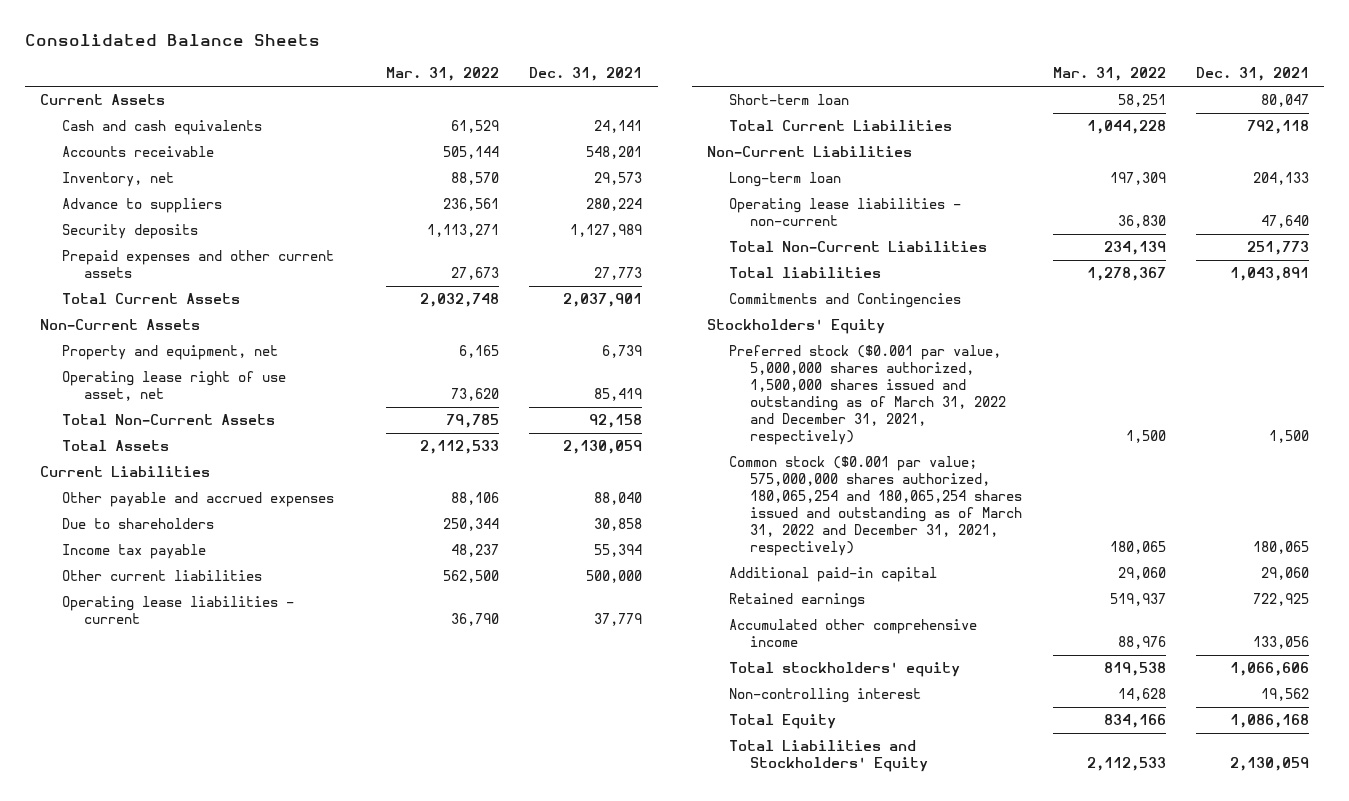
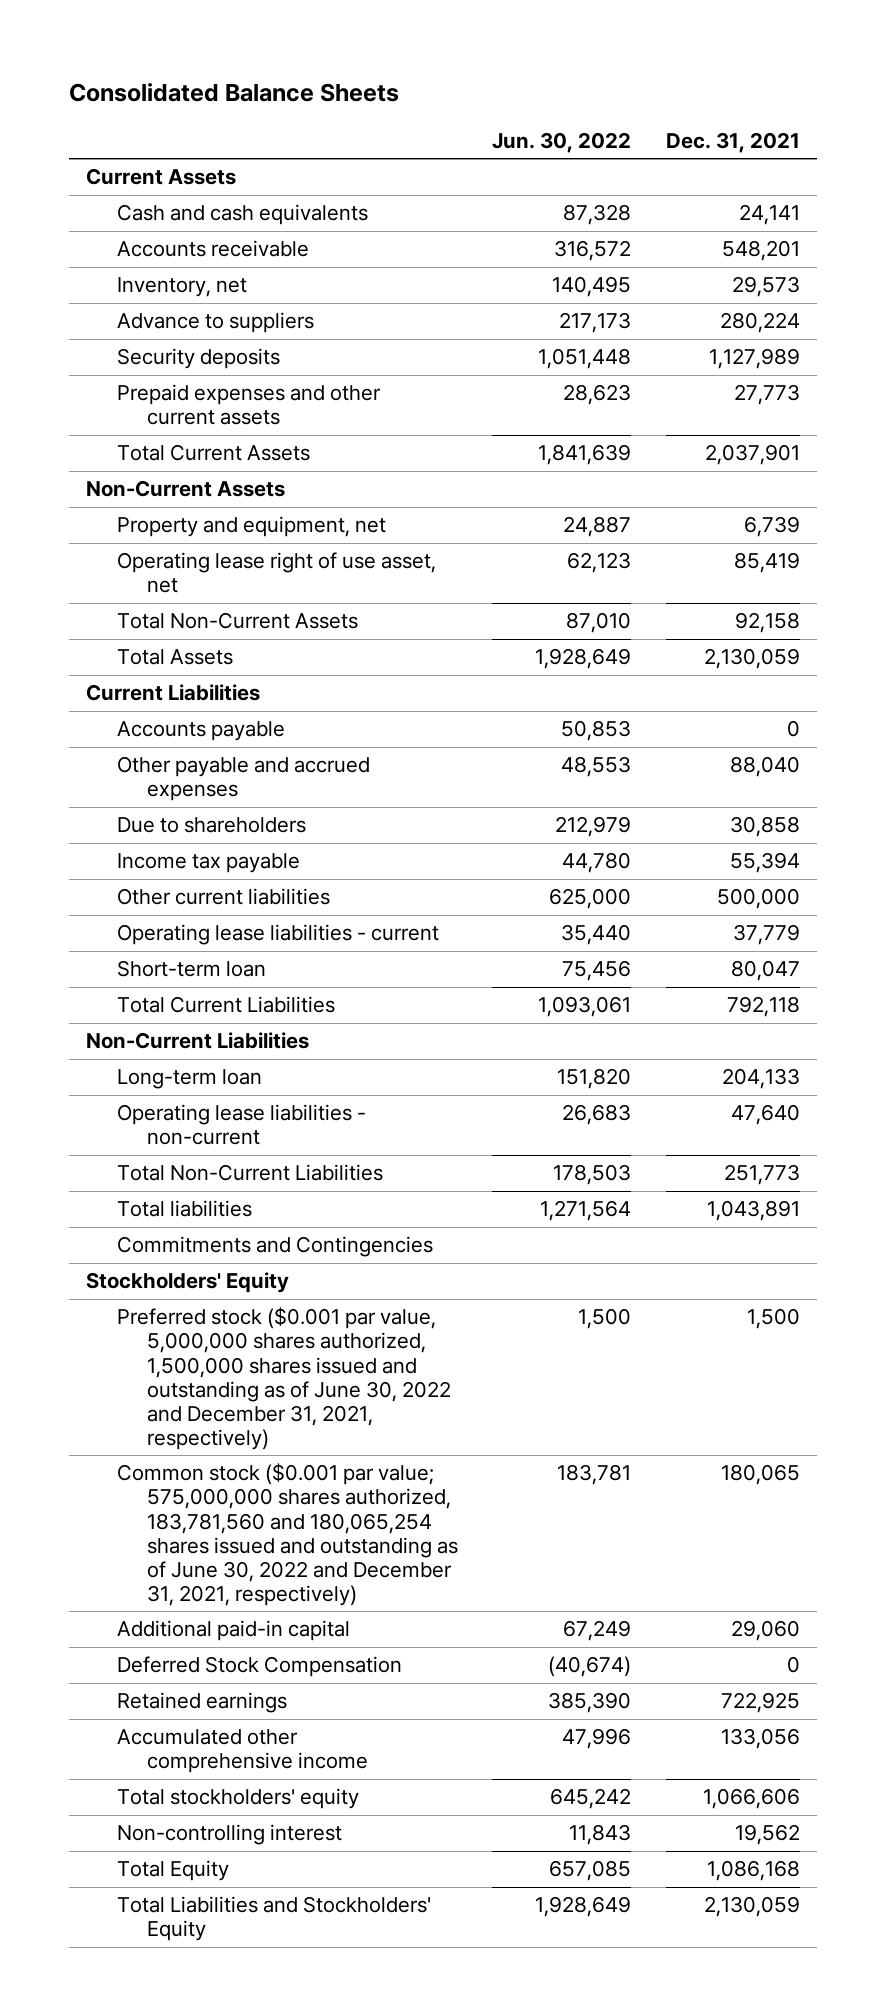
[385,67,499,82] Mar. 31, 2022 -> none
none -> [492,131,632,153] Jun. 30, 2022
none -> [116,721,285,742] Accounts payable
[728,345,1007,445] Preferred stock ($0.001 par value, 5,000,000 shares authorized, 1,500,000 shares issued and outstanding as of March 31, 2022 and December 31, 2021, respectively) -> [116,1307,452,1450] Preferred stock ($0.001 par value, 5,000,000 shares authorized, 1,500,000 shares issued and outstanding as of June 30, 2022 and December 31, 2021, respectively)
[728,456,1023,556] Common stock ($0.001 par value; 575,000,000 shares authorized, 180,065,254 and 180,065,254 shares issued and outstanding as of March 31, 2022 and December 31, 2021, respectively) -> [116,1463,459,1606] Common stock ($0.001 par value; 575,000,000 shares authorized, 183,781,560 and 180,065,254 shares issued and outstanding as of June 30, 2022 and December 31, 2021, respectively)
none -> [116,1656,402,1678] Deferred Stock Compensation

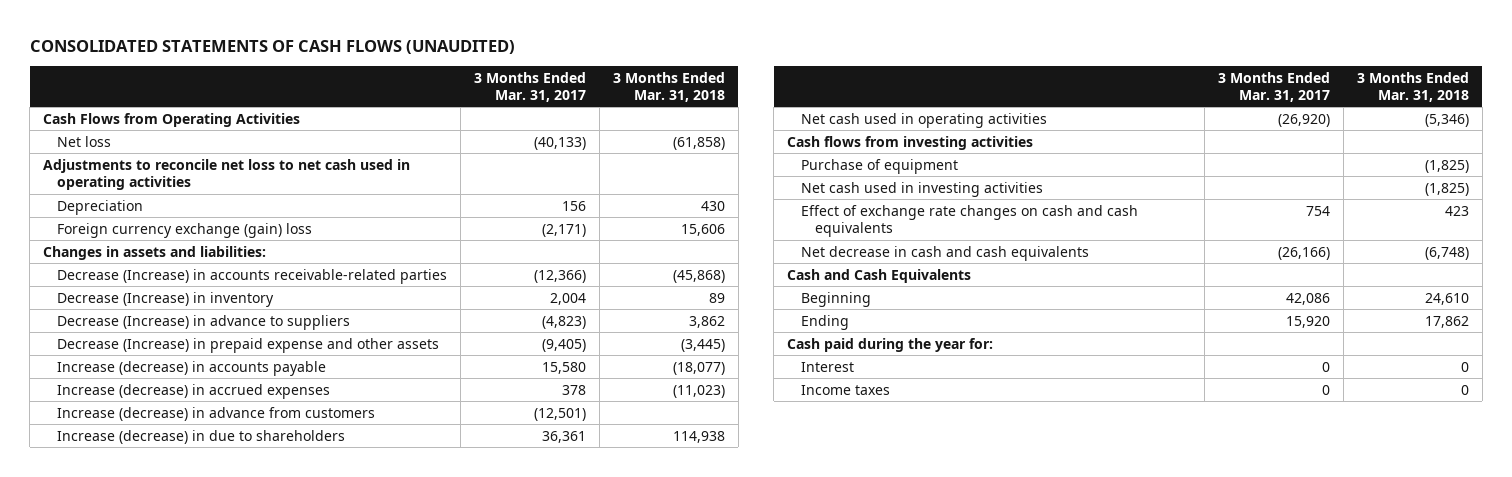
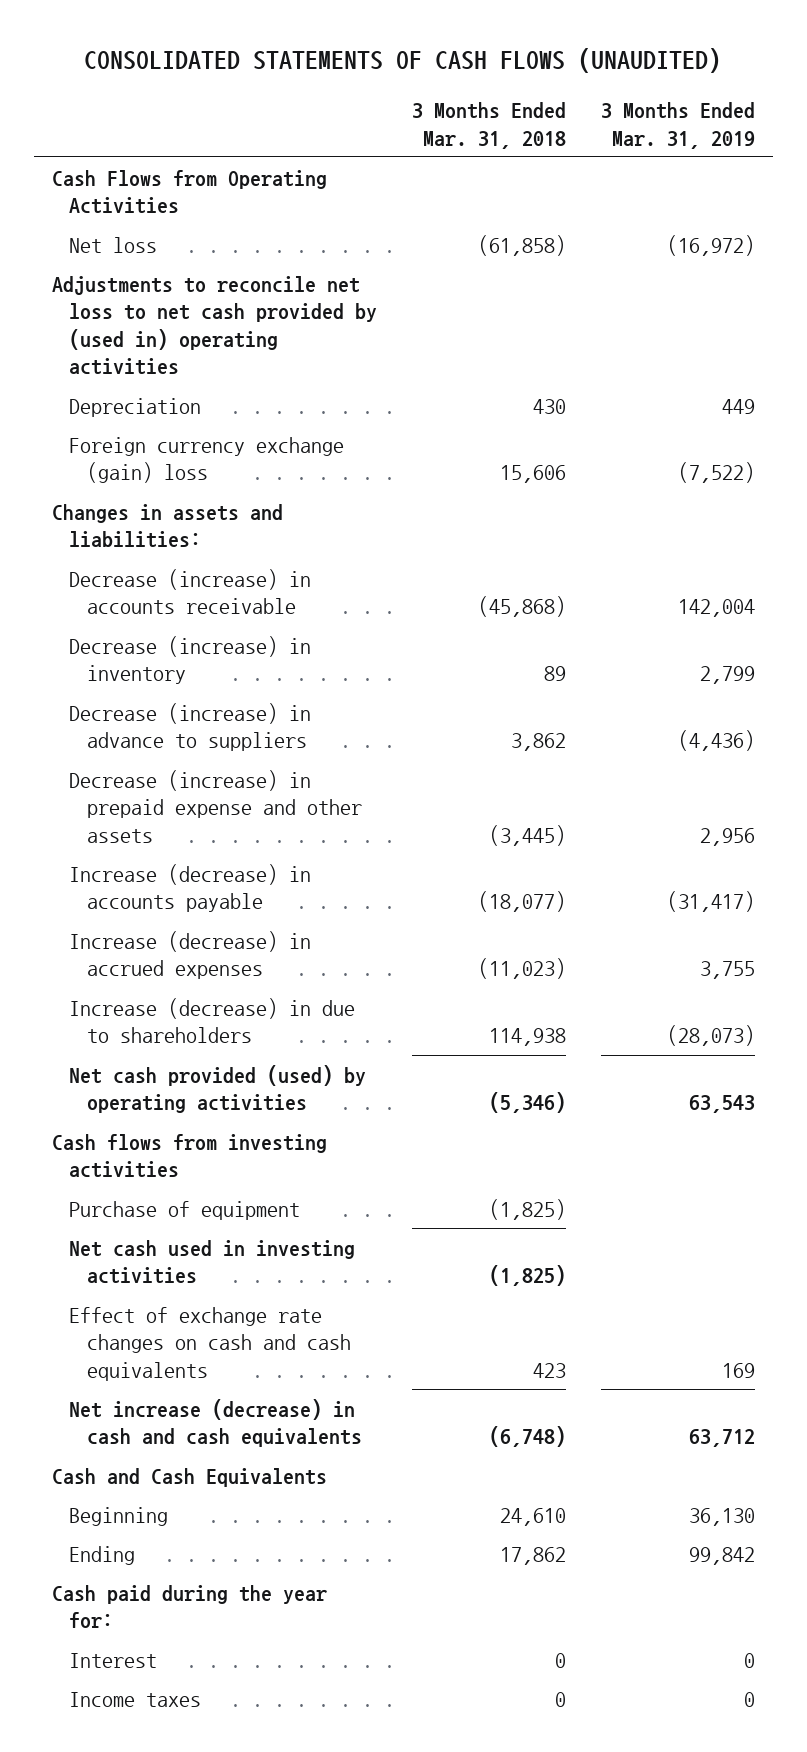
[473,71,586,102] 3 Months Ended Mar. 31, 2017 -> none
none -> [601,101,756,149] 3 Months Ended Mar. 31, 2019
[43,158,411,190] Adjustments to reconcile net loss to net cash used in operating activities -> [51,275,378,376] Adjustments to reconcile net loss to net cash provided by (used in) operating activities
[57,268,448,284] Decrease (Increase) in accounts receivable-related parties -> [69,568,312,615] Decrease (increase) in accounts receivable
[57,291,275,307] Decrease (Increase) in inventory -> [69,635,312,685] Decrease (increase) in inventory
[57,314,351,330] Decrease (Increase) in advance to suppliers -> [69,702,312,752] Decrease (increase) in advance to suppliers
[57,337,440,353] Decrease (Increase) in prepaid expense and other assets -> [69,769,362,843] Decrease (increase) in prepaid expense and other assets
[57,406,376,421] Increase (decrease) in advance from customers -> none
[801,112,1048,128] Net cash used in operating activities -> [69,1064,367,1114] Net cash provided (used) by operating activities
[801,245,1090,261] Net decrease in cash and cash equivalents -> [69,1398,362,1448] Net increase (decrease) in cash and cash equivalents

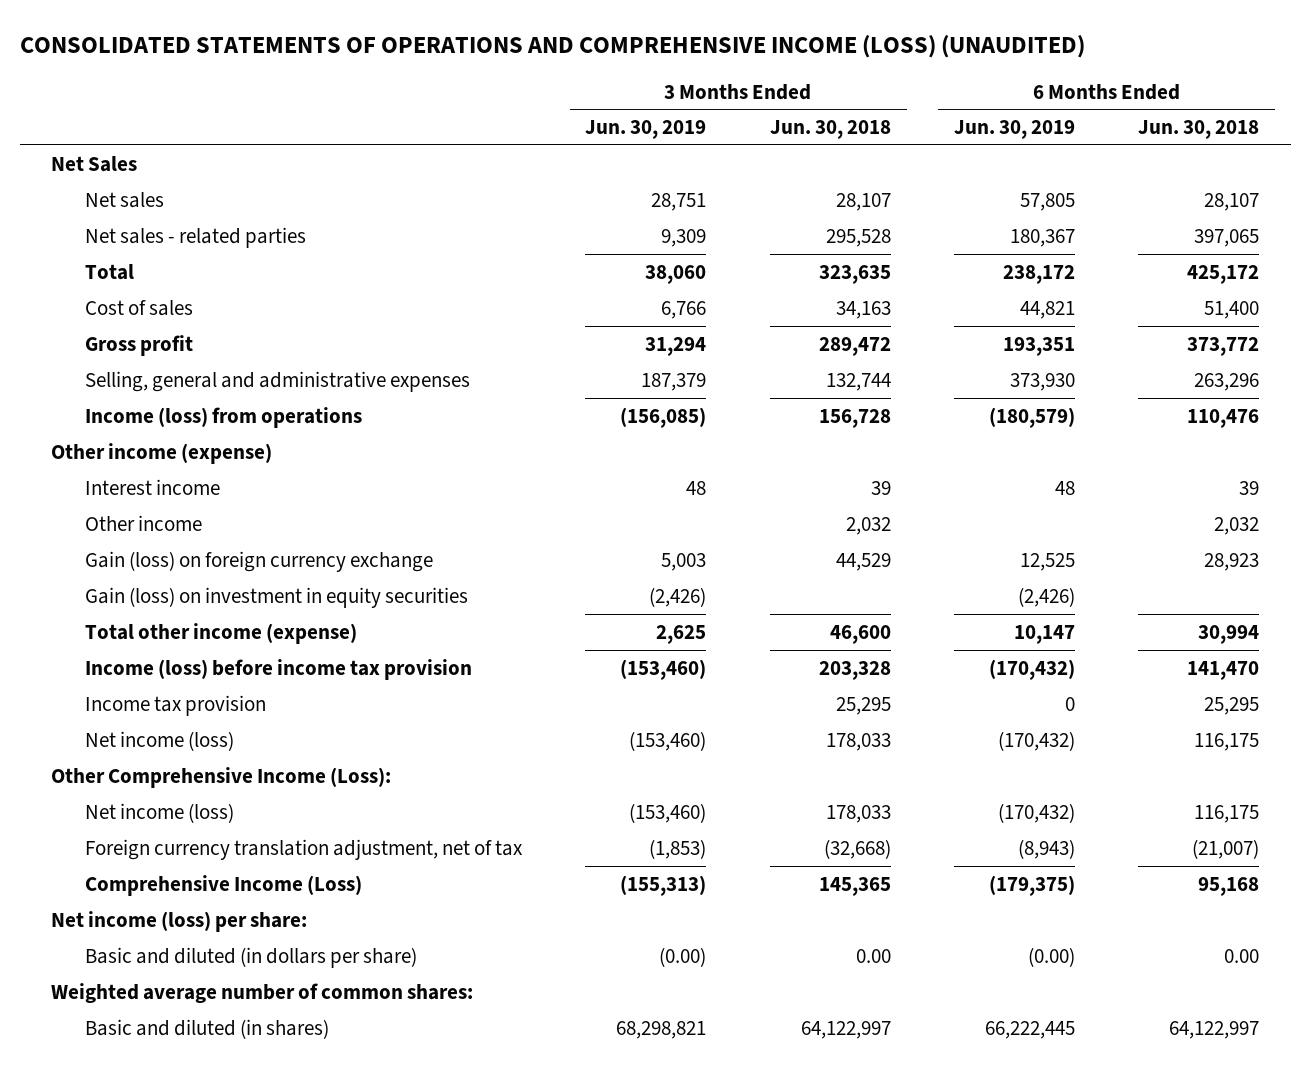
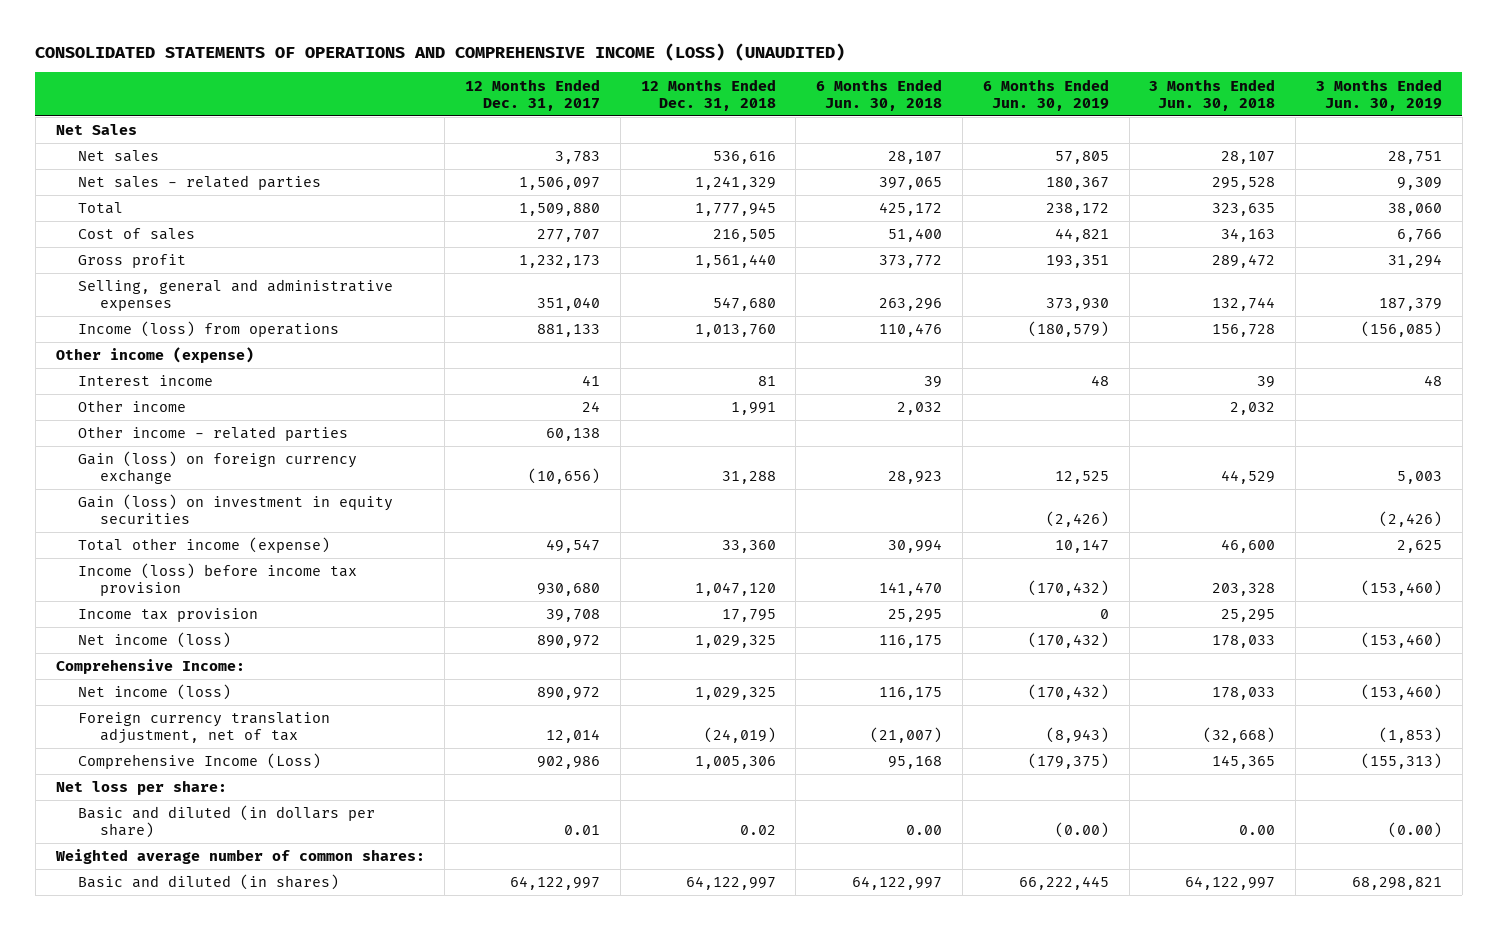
none -> [465,78,601,111] 12 Months Ended Dec. 31, 2017
none -> [640,78,776,111] 12 Months Ended Dec. 31, 2018
none -> [77,426,348,442] Other income - related parties
[51,766,392,788] Other Comprehensive Income (Loss): -> [55,659,245,675] Comprehensive Income:
[51,910,308,932] Net income (loss) per share: -> [55,780,227,796] Net loss per share:

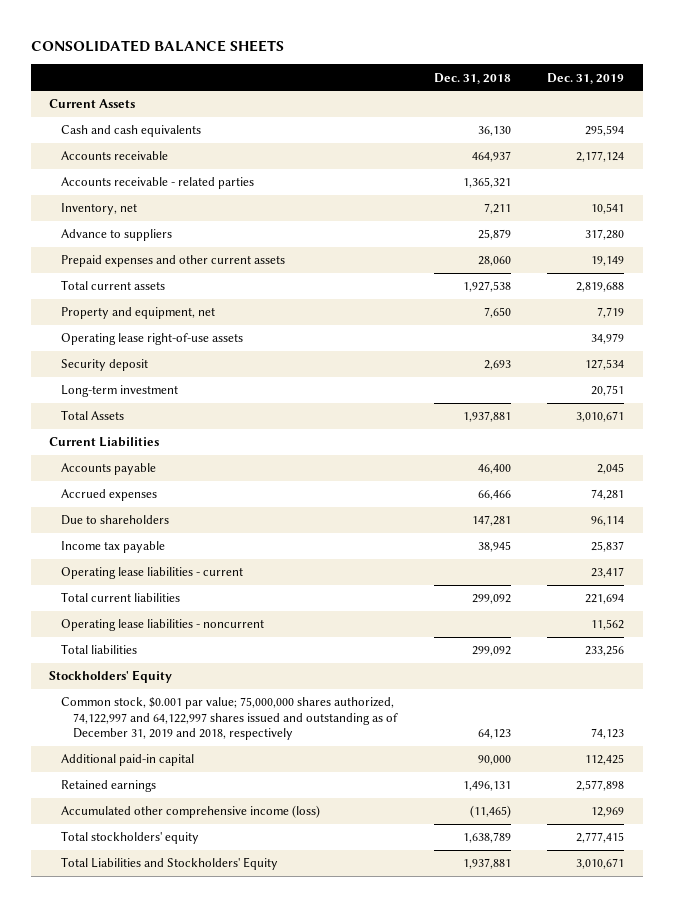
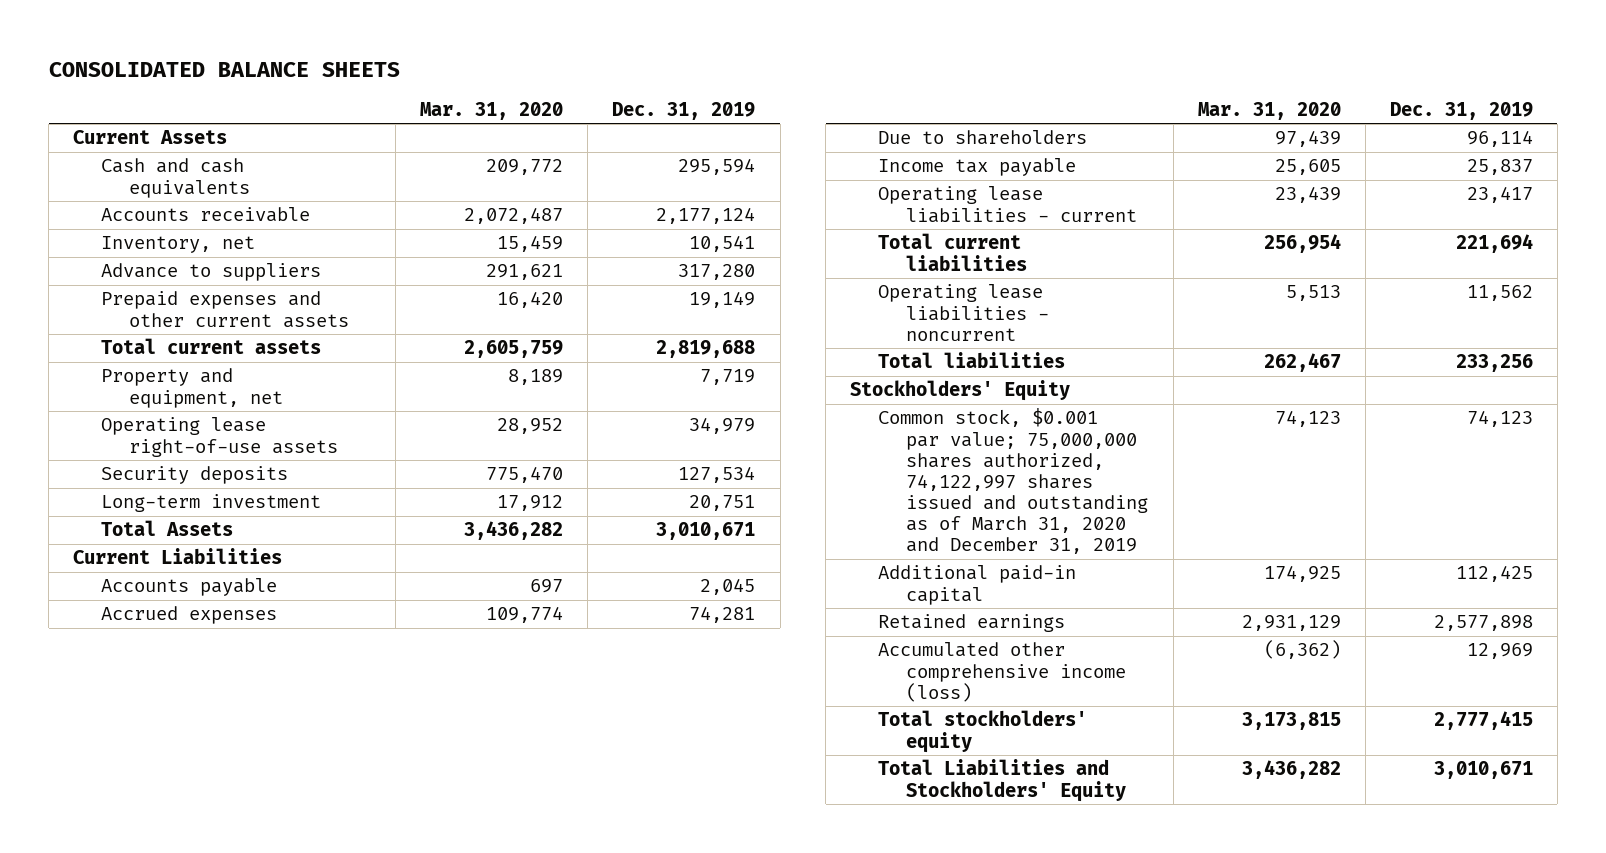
[433,72,511,84] Dec. 31, 2018 -> none
none -> [420,101,564,120] Mar. 31, 2020
[60,177,254,190] Accounts receivable - related parties -> none
[60,359,148,372] Security deposit -> [101,466,289,485] Security deposits
[60,697,398,741] Common stock, $0.001 par value; 75,000,000 shares authorized, 74,122,997 and 64,122,997 shares issued and outstanding as of December 31, 2019 and 2018, respectively -> [878,408,1149,555] Common stock, $0.001 par value; 75,000,000 shares authorized, 74,122,997 shares issued and outstanding as of March 31, 2020 and December 31, 2019

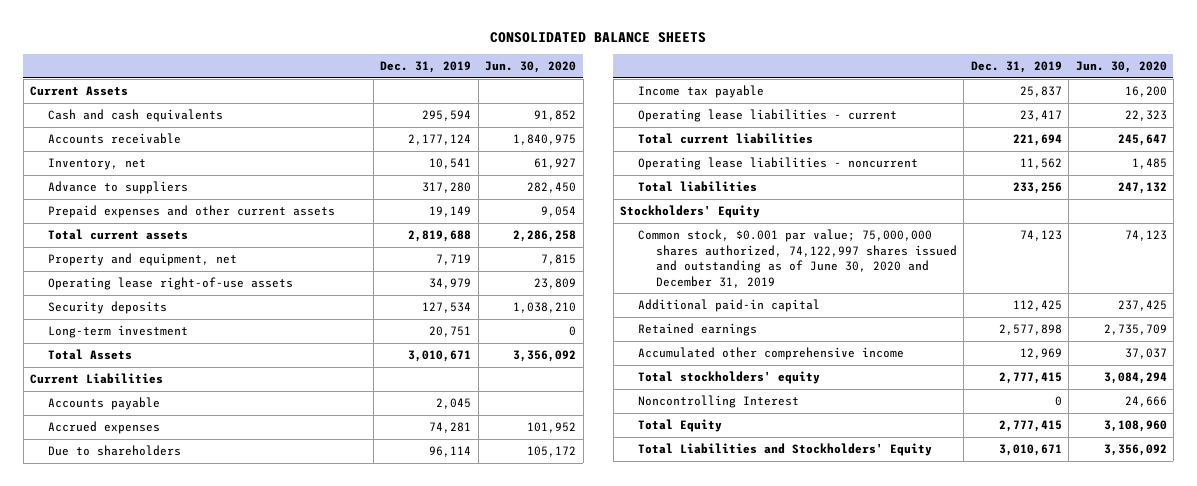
[420,101,564,120] Mar. 31, 2020 -> none
none -> [485,61,577,74] Jun. 30, 2020
[878,408,1149,555] Common stock, $0.001 par value; 75,000,000 shares authorized, 74,122,997 shares issued and outstanding as of March 31, 2020 and December 31, 2019 -> [638,229,957,288] Common stock, $0.001 par value; 75,000,000 shares authorized, 74,122,997 shares issued and outstanding as of June 30, 2020 and December 31, 2019
[878,642,1127,702] Accumulated other comprehensive income (loss) -> [638,347,905,361] Accumulated other comprehensive income
none -> [638,395,800,409] Noncontrolling Interest
none -> [638,419,723,433] Total Equity

